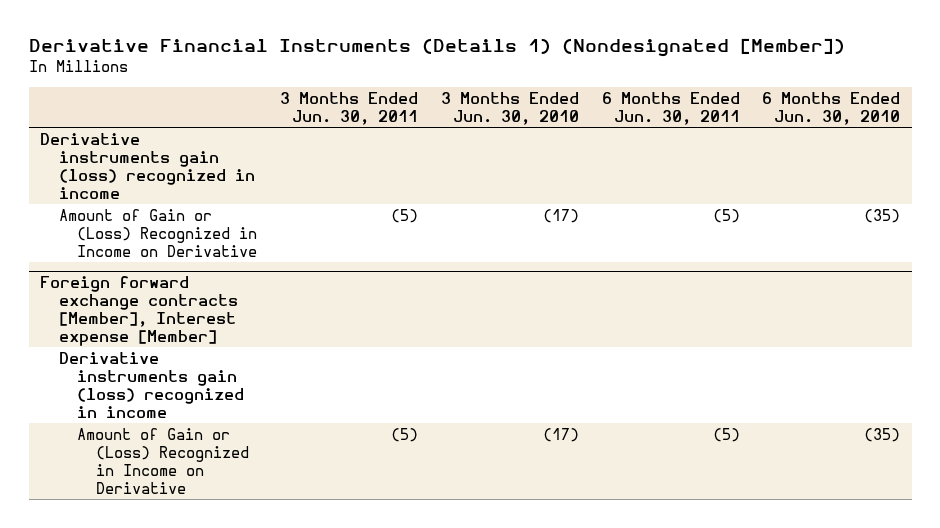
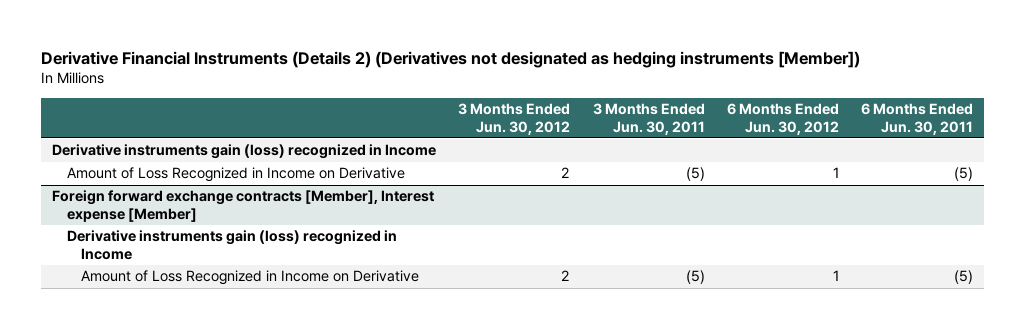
[28,37,845,57] Derivative Financial Instruments (Details 1) (Nondesignated [Member]) -> [41,50,861,68] Derivative Financial Instruments (Details 2) (Derivatives not designated as hedging instruments [Member])
[440,91,579,126] 3 Months Ended Jun. 30, 2010 -> none
[762,91,901,126] 6 Months Ended Jun. 30, 2010 -> none
none -> [458,103,571,135] 3 Months Ended Jun. 30, 2012
none -> [726,103,839,135] 6 Months Ended Jun. 30, 2012
[39,132,255,199] Derivative instruments gain (loss) recognized in income -> [52,144,437,160] Derivative instruments gain (loss) recognized in Income
[58,208,258,257] Amount of Gain or (Loss) Recognized in Income on Derivative -> [66,167,405,183] Amount of Loss Recognized in Income on Derivative
[58,351,245,418] Derivative instruments gain (loss) recognized in income -> [66,230,397,261] Derivative instruments gain (loss) recognized in Income
[77,427,250,494] Amount of Gain or (Loss) Recognized in Income on Derivative -> [81,270,420,286] Amount of Loss Recognized in Income on Derivative

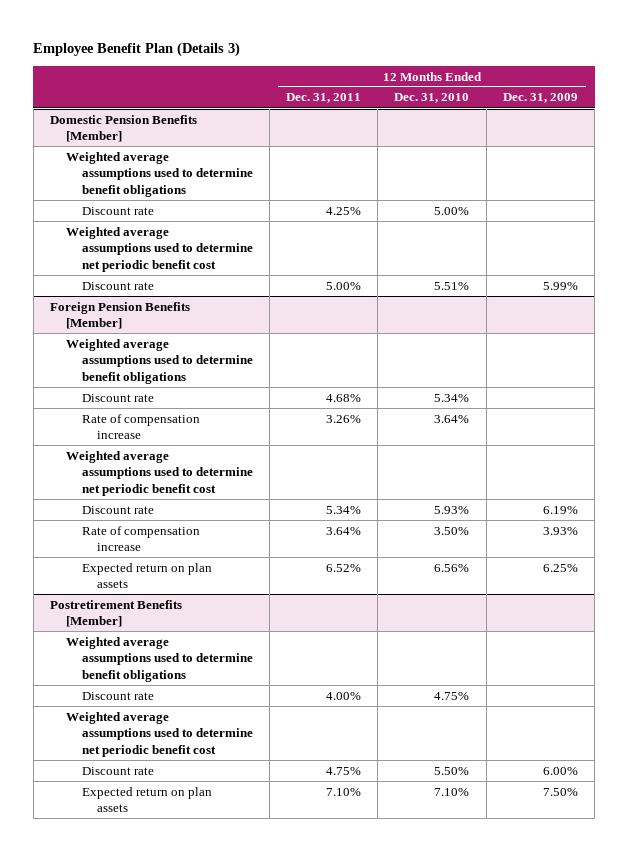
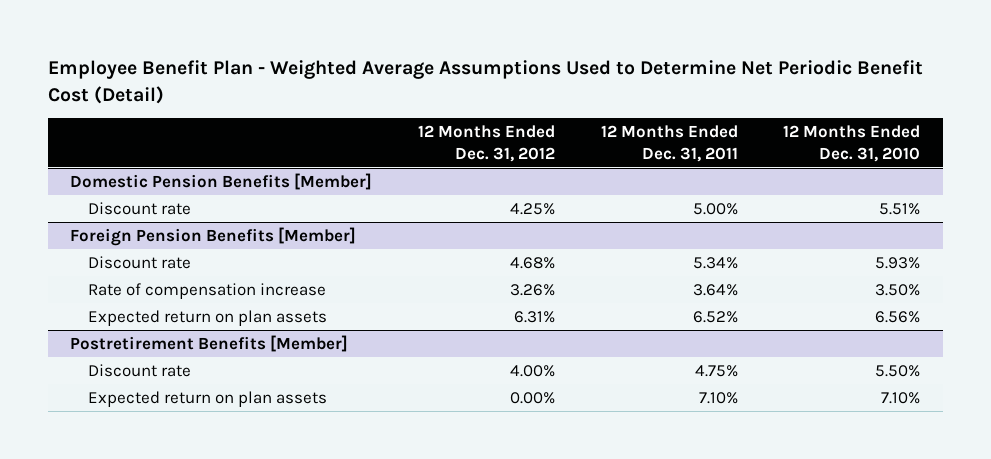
[33,42,241,58] Employee Benefit Plan (Details 3) -> [47,60,923,104] Employee Benefit Plan - Weighted Average Assumptions Used to Determine Net Periodic Benefit Cost (Detail)
[502,93,578,104] Dec. 31, 2009 -> none
none -> [418,125,556,162] 12 Months Ended Dec. 31, 2012
[65,151,253,197] Weighted average assumptions used to determine benefit obligations -> none
[81,206,154,215] Discount rate -> none
[65,226,253,272] Weighted average assumptions used to determine net periodic benefit cost -> none
[65,338,253,384] Weighted average assumptions used to determine benefit obligations -> none
[81,393,154,402] Discount rate -> none
[81,413,200,440] Rate of compensation increase -> none
[65,450,253,496] Weighted average assumptions used to determine net periodic benefit cost -> none
[65,636,253,682] Weighted average assumptions used to determine benefit obligations -> none
[81,691,154,700] Discount rate -> none
[65,711,253,757] Weighted average assumptions used to determine net periodic benefit cost -> none

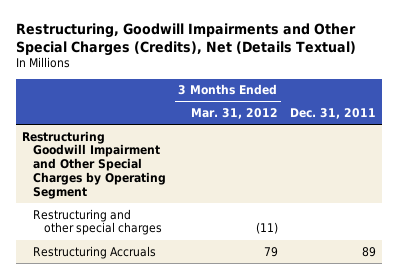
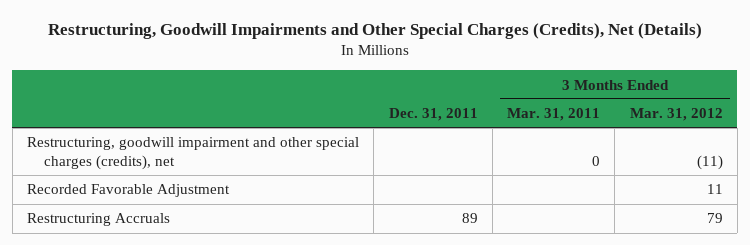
[15,22,356,56] Restructuring, Goodwill Impairments and Other Special Charges (Credits), Net (Details Textual) -> [47,23,702,40] Restructuring, Goodwill Impairments and Other Special Charges (Credits), Net (Details)
none -> [507,108,601,122] Mar. 31, 2011
[21,130,167,199] Restructuring Goodwill Impairment and Other Special Charges by Operating Segment -> none
[33,208,163,236] Restructuring and other special charges -> [26,137,359,170] Restructuring, goodwill impairment and other special charges (credits), net
none -> [26,184,230,198] Recorded Favorable Adjustment

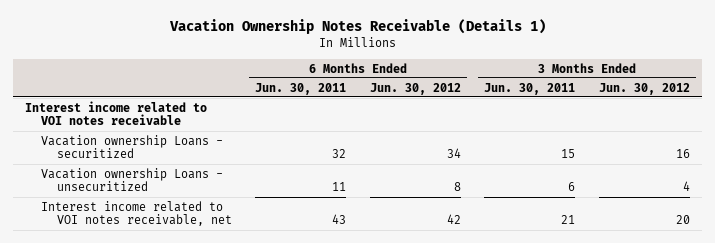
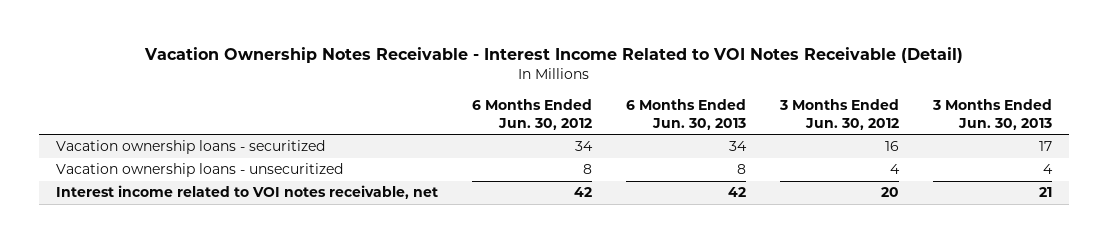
[169,19,546,35] Vacation Ownership Notes Receivable (Details 1) -> [143,47,963,64] Vacation Ownership Notes Receivable - Interest Income Related to VOI Notes Receivable (Detail)
[255,82,347,95] Jun. 30, 2011 -> none
[484,82,576,95] Jun. 30, 2011 -> none
none -> [625,98,746,130] 6 Months Ended Jun. 30, 2013
none -> [931,98,1052,130] 3 Months Ended Jun. 30, 2013
[25,100,208,126] Interest income related to VOI notes receivable -> none
[40,134,223,159] Vacation ownership Loans - securitized -> [55,140,325,155] Vacation ownership loans - securitized
[40,167,223,192] Vacation ownership Loans - unsecuritized -> [55,163,343,178] Vacation ownership loans - unsecuritized

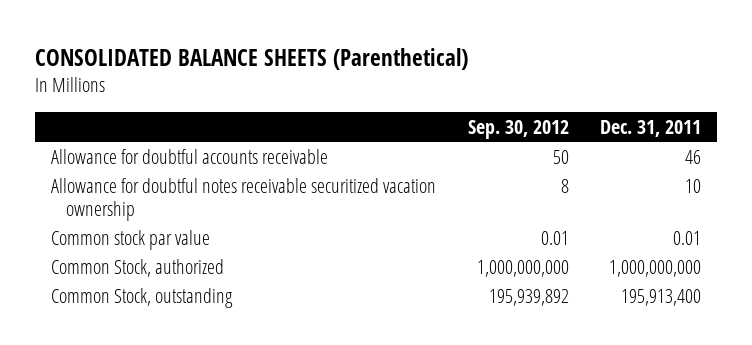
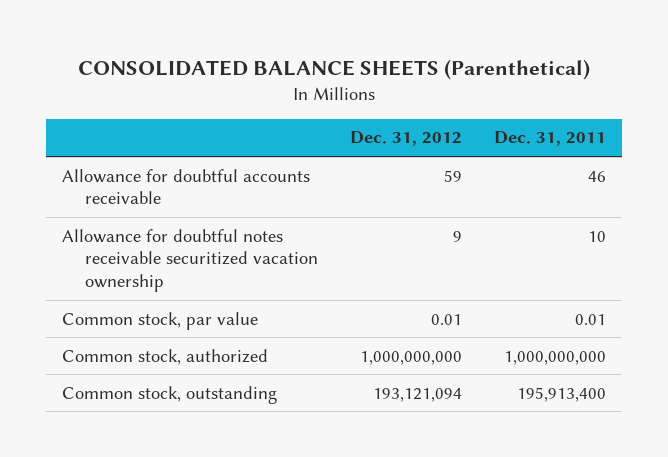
[467,119,569,139] Sep. 30, 2012 -> none
none -> [350,131,463,147] Dec. 31, 2012
[51,229,211,250] Common stock par value -> [62,311,259,330] Common stock, par value
[51,258,225,277] Common Stock, authorized -> [62,348,269,365] Common stock, authorized
[51,287,234,308] Common Stock, outstanding -> [62,385,278,404] Common stock, outstanding

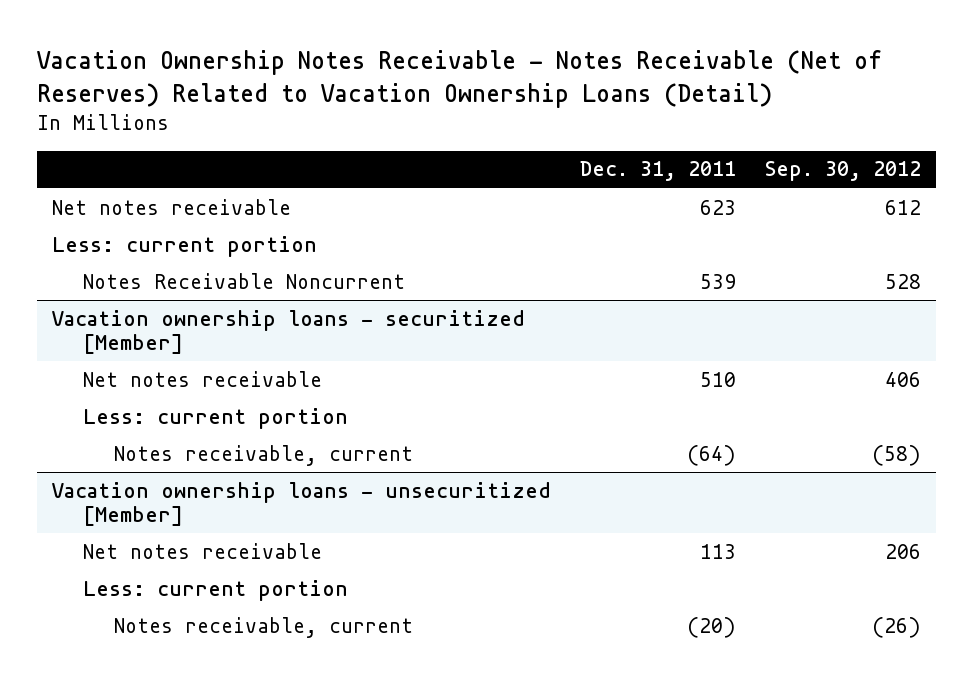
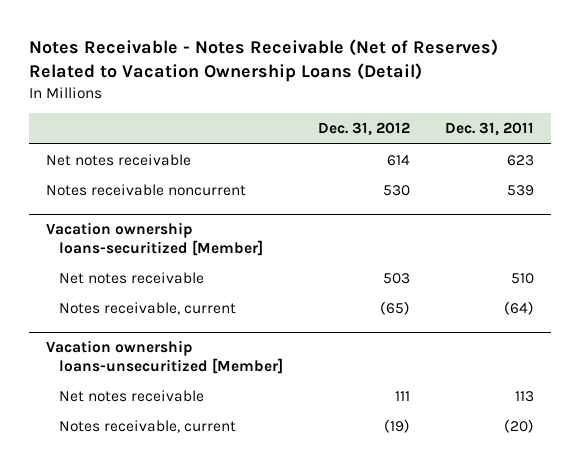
[36,50,882,108] Vacation Ownership Notes Receivable - Notes Receivable (Net of Reserves) Related to Vacation Ownership Loans (Detail) -> [28,38,498,82] Notes Receivable - Notes Receivable (Net of Reserves) Related to Vacation Ownership Loans (Detail)
[764,161,921,182] Sep. 30, 2012 -> none
none -> [317,122,410,137] Dec. 31, 2012
[51,235,317,257] Less: current portion -> none
[82,272,405,289] Notes Receivable Noncurrent -> [46,184,247,197] Notes receivable noncurrent
[51,309,525,354] Vacation ownership loans - securitized [Member] -> [46,222,263,257] Vacation ownership loans-securitized [Member]
[82,407,348,429] Less: current portion -> none
[51,481,551,526] Vacation ownership loans - unsecuritized [Member] -> [46,340,283,375] Vacation ownership loans-unsecuritized [Member]
[82,579,348,601] Less: current portion -> none

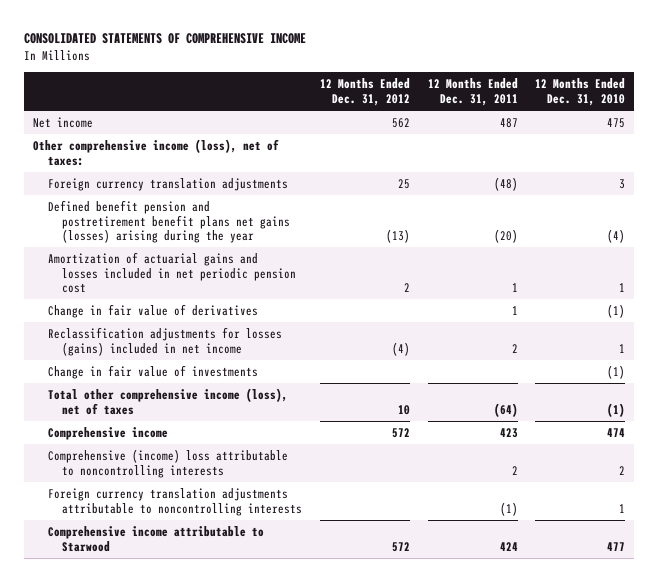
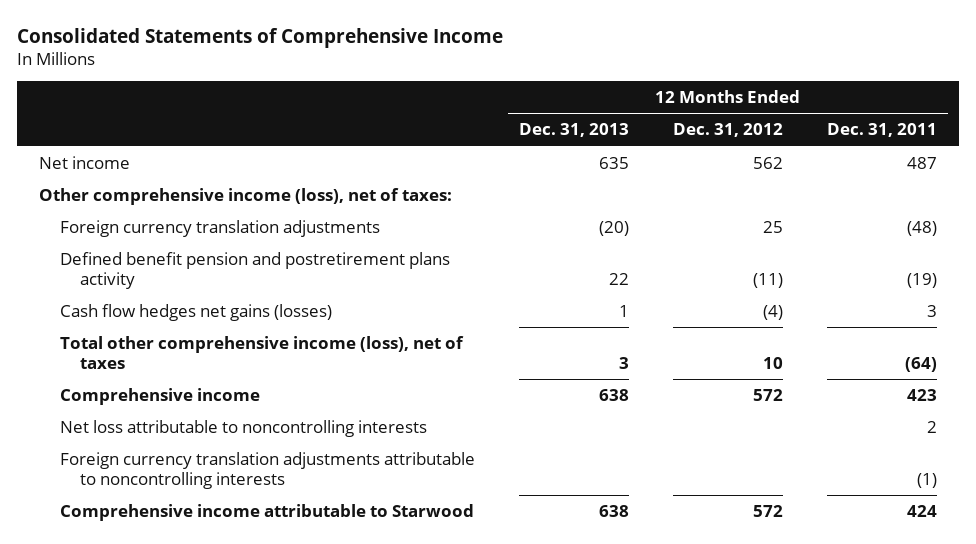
[24,33,307,45] CONSOLIDATED STATEMENTS OF COMPREHENSIVE INCOME -> [17,27,504,48] Consolidated Statements of Comprehensive Income
[535,78,626,106] 12 Months Ended Dec. 31, 2010 -> none
none -> [518,123,629,138] Dec. 31, 2013
[47,199,290,244] Defined benefit pension and postretirement benefit plans net gains (losses) arising during the year -> none
[47,251,296,294] Amortization of actuarial gains and losses included in net periodic pension cost -> none
[47,303,258,318] Change in fair value of derivatives -> none
[47,326,282,356] Reclassification adjustments for losses (gains) included in net income -> none
[47,364,258,379] Change in fair value of investments -> none
none -> [59,251,450,289] Defined benefit pension and postretirement plans activity
none -> [59,303,332,321] Cash flow hedges net gains (losses)
[47,448,288,478] Comprehensive (income) loss attributable to noncontrolling interests -> [59,419,427,437] Net loss attributable to noncontrolling interests

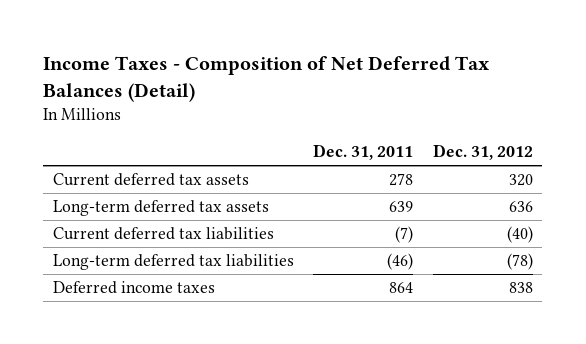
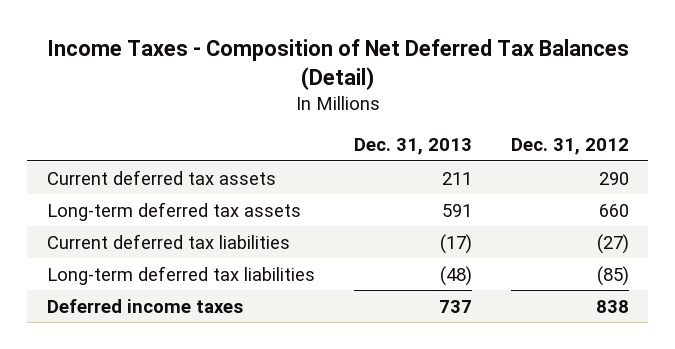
[313,143,414,160] Dec. 31, 2011 -> none
none -> [353,138,472,156] Dec. 31, 2013
[508,174,533,187] 320 -> [598,171,629,185] 290
[508,201,533,213] 636 -> [598,203,629,217] 660
[506,226,533,244] (40) -> [596,233,629,254] (27)
[506,253,533,271] (78) -> [596,265,629,286] (85)

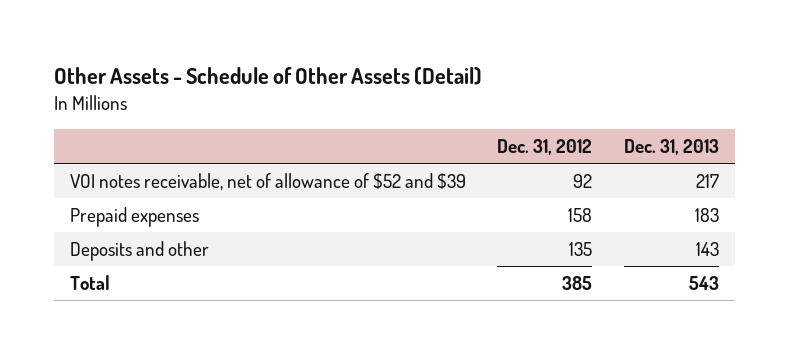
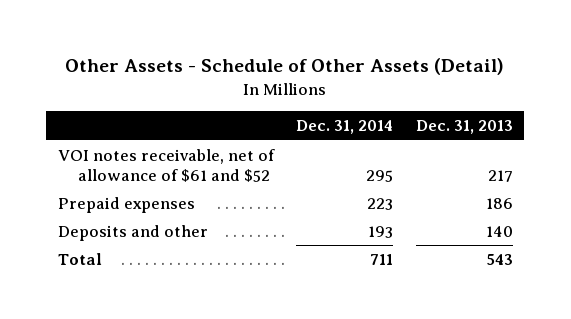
[497,139,593,156] Dec. 31, 2012 -> none
none -> [296,120,394,135] Dec. 31, 2014
[69,172,466,190] VOI notes receivable, net of allowance of $52 and $39 -> [57,148,275,182] VOI notes receivable, net of allowance of $61 and $52
[694,207,719,222] 183 -> [485,197,513,209] 186
[695,241,719,256] 143 -> [485,225,513,237] 140

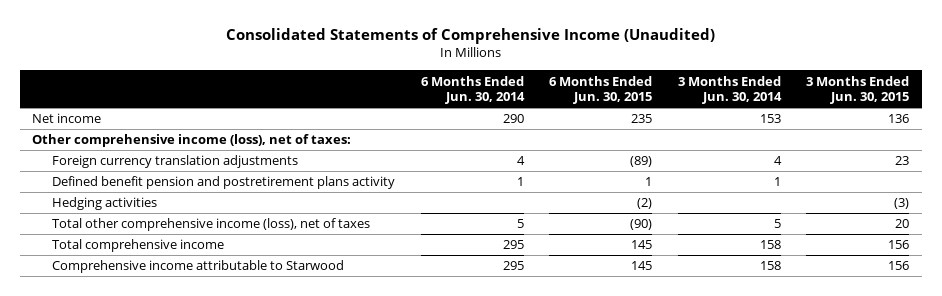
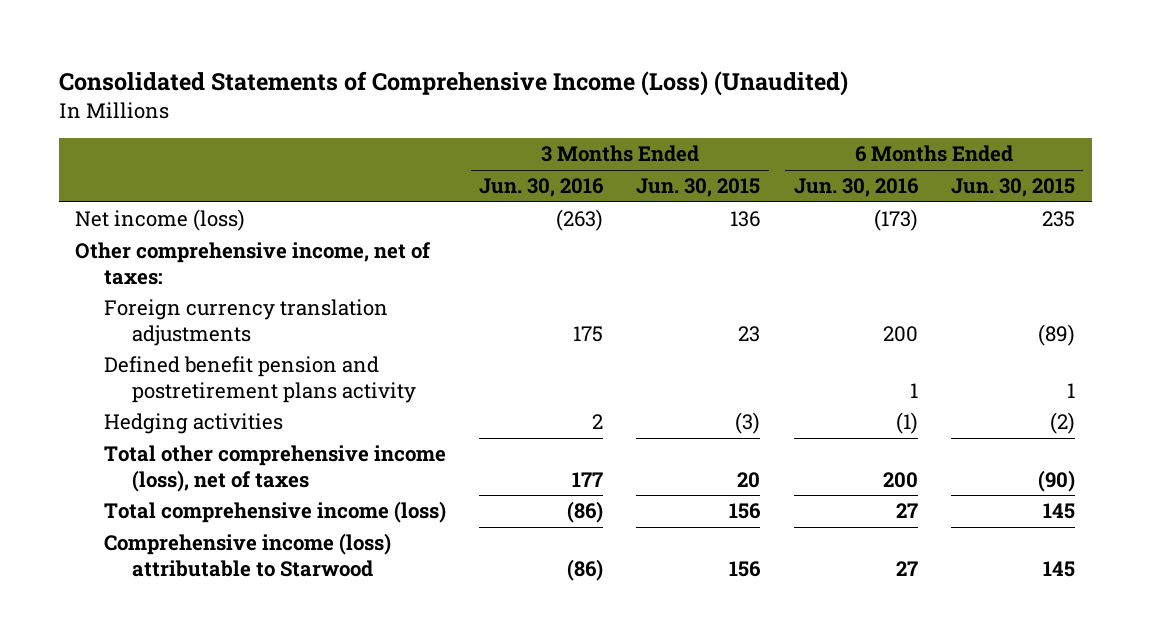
[225,27,715,44] Consolidated Statements of Comprehensive Income (Unaudited) -> [58,71,848,97] Consolidated Statements of Comprehensive Income (Loss) (Unaudited)
[420,75,525,105] 6 Months Ended Jun. 30, 2014 -> none
[677,75,782,105] 3 Months Ended Jun. 30, 2014 -> none
none -> [478,178,604,198] Jun. 30, 2016
none -> [793,178,919,198] Jun. 30, 2016
[32,113,102,124] Net income -> [75,209,246,232] Net income (loss)
[32,134,352,148] Other comprehensive income (loss), net of taxes: -> [75,242,432,285] Other comprehensive income, net of taxes:
[52,239,225,253] Total comprehensive income -> [103,501,446,524] Total comprehensive income (loss)
[52,260,345,274] Comprehensive income attributable to Starwood -> [103,533,391,577] Comprehensive income (loss) attributable to Starwood

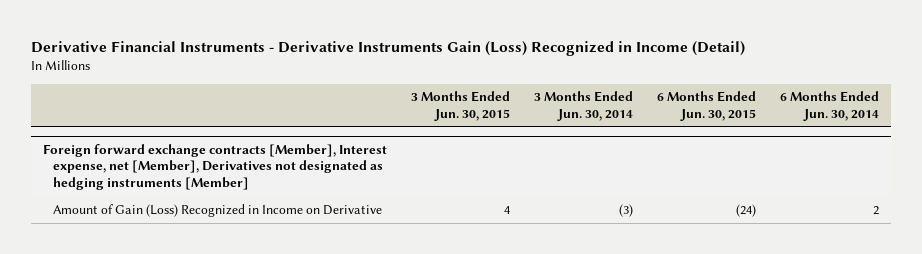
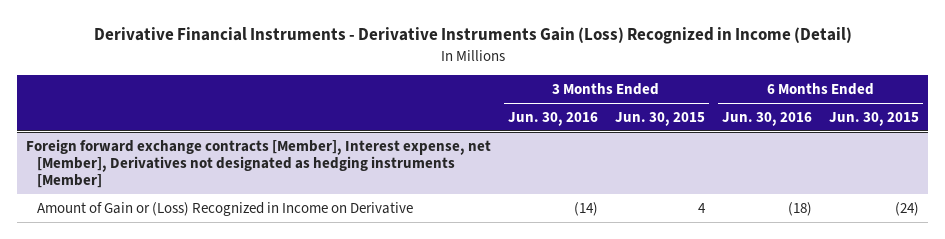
[533,91,633,121] 3 Months Ended Jun. 30, 2014 -> none
[780,91,880,121] 6 Months Ended Jun. 30, 2014 -> none
none -> [507,111,598,126] Jun. 30, 2016
none -> [722,111,813,126] Jun. 30, 2016
[53,203,383,217] Amount of Gain (Loss) Recognized in Income on Derivative -> [36,201,413,216] Amount of Gain or (Loss) Recognized in Income on Derivative

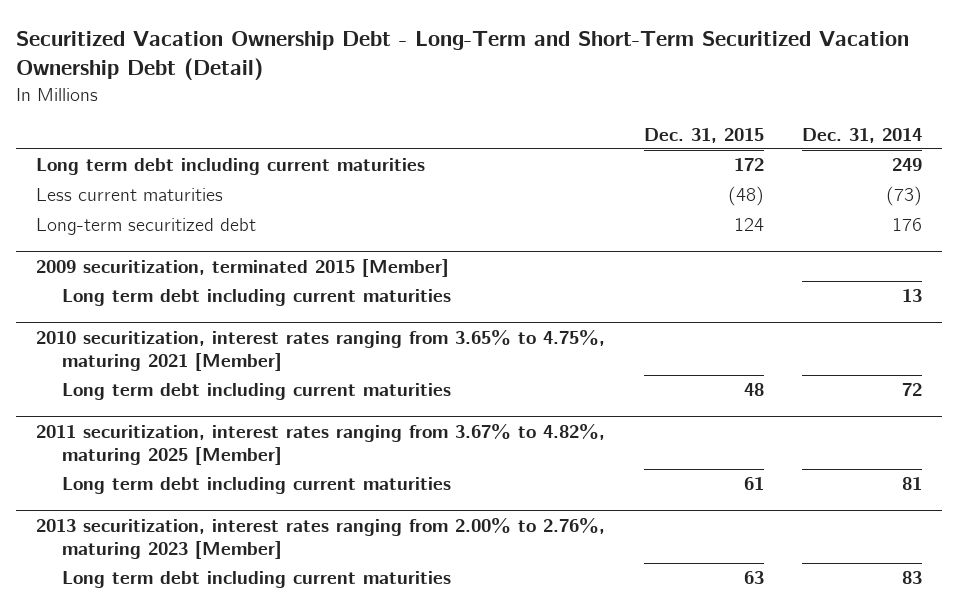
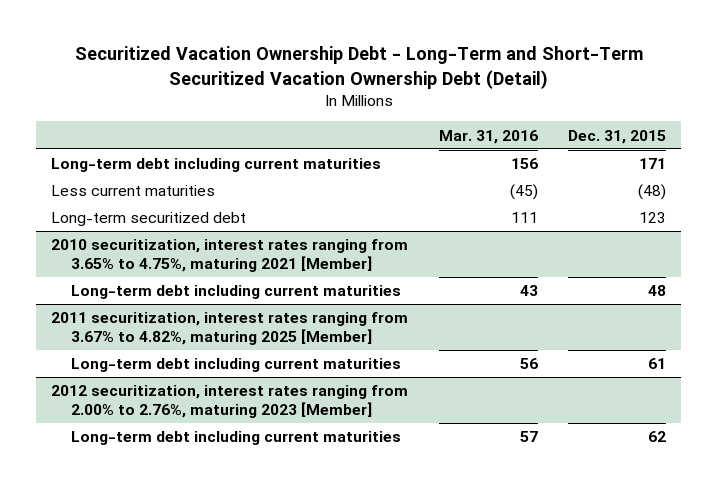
[802,127,923,143] Dec. 31, 2014 -> none
none -> [438,129,538,144] Mar. 31, 2016
[35,158,425,176] Long term debt including current maturities -> [51,158,382,173] Long-term debt including current maturities
[733,158,764,172] 172 -> [639,158,667,170] 171
[35,258,449,277] 2009 securitization, terminated 2015 [Member] -> none
[61,289,451,307] Long term debt including current maturities -> none
[733,218,764,232] 124 -> [639,212,667,224] 123
[61,383,451,401] Long term debt including current maturities -> [71,285,402,300] Long-term debt including current maturities
[61,477,451,495] Long term debt including current maturities -> [71,358,402,373] Long-term debt including current maturities
[35,517,605,559] 2013 securitization, interest rates ranging from 2.00% to 2.76%, maturing 2023 [Member] -> [51,385,409,418] 2012 securitization, interest rates ranging from 2.00% to 2.76%, maturing 2023 [Member]
[61,571,451,589] Long term debt including current maturities -> [71,431,402,446] Long-term debt including current maturities
[743,571,764,585] 63 -> [648,431,667,443] 62

